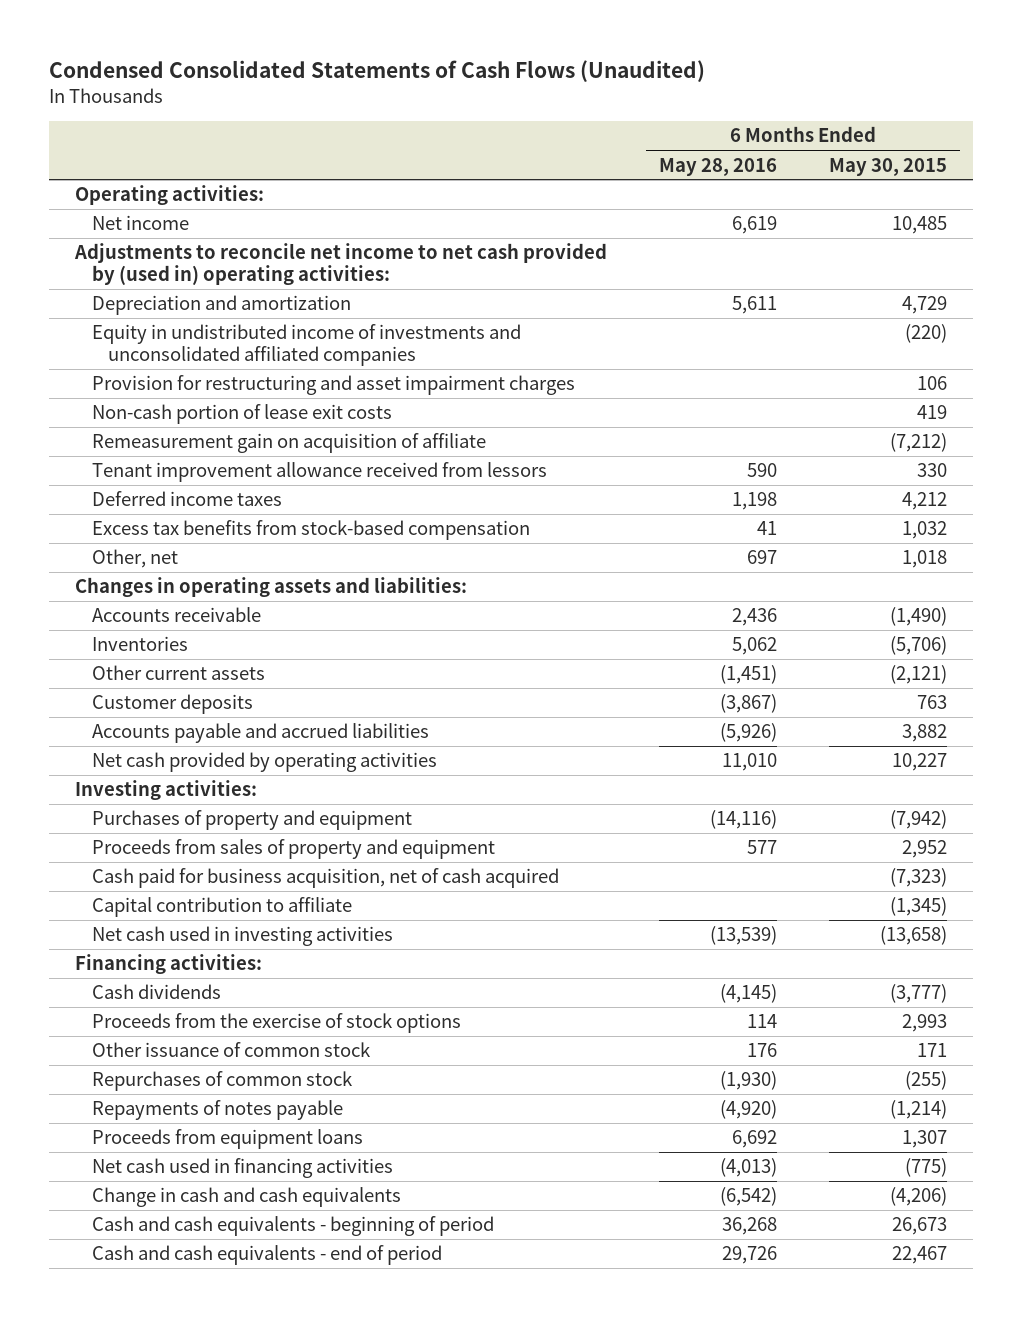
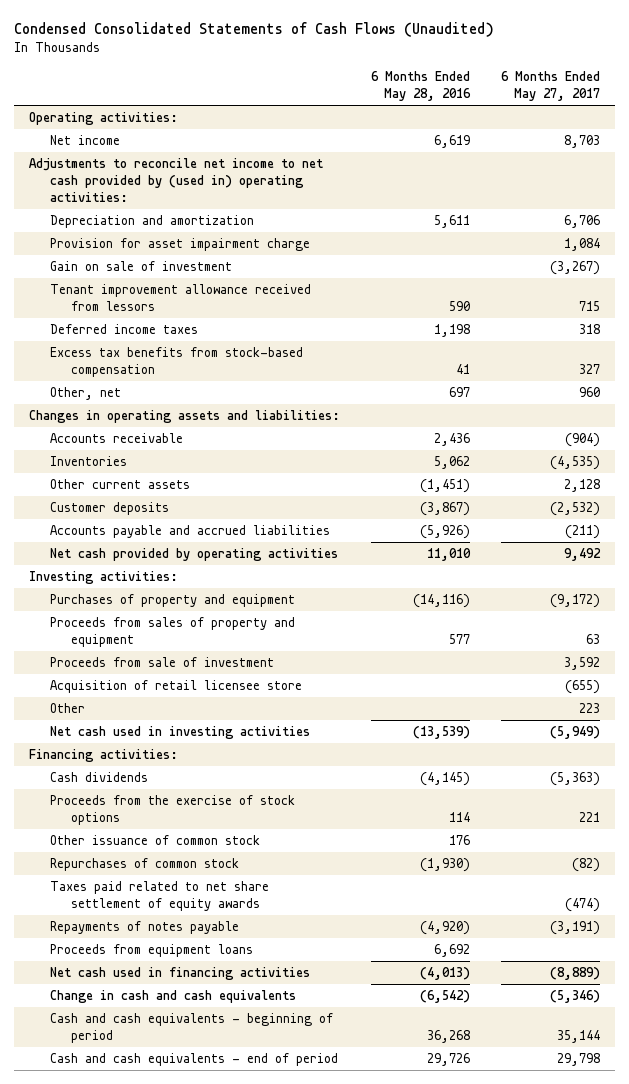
[828,157,947,176] May 30, 2015 -> none
none -> [500,71,600,102] 6 Months Ended May 27, 2017
[91,324,521,366] Equity in undistributed income of investments and unconsolidated affiliated companies -> none
[91,404,392,425] Non-cash portion of lease exit costs -> none
[91,433,486,454] Remeasurement gain on acquisition of affiliate -> none
[91,375,575,396] Provision for restructuring and asset impairment charges -> [49,238,310,252] Provision for asset impairment charge
none -> [49,261,232,272] Gain on sale of investment
[91,897,352,918] Capital contribution to affiliate -> none
none -> [49,657,274,668] Proceeds from sale of investment
[91,868,559,889] Cash paid for business acquisition, net of cash acquired -> [49,680,302,694] Acquisition of retail licensee store
none -> [49,703,85,714] Other
none -> [49,881,269,912] Taxes paid related to net share settlement of equity awards

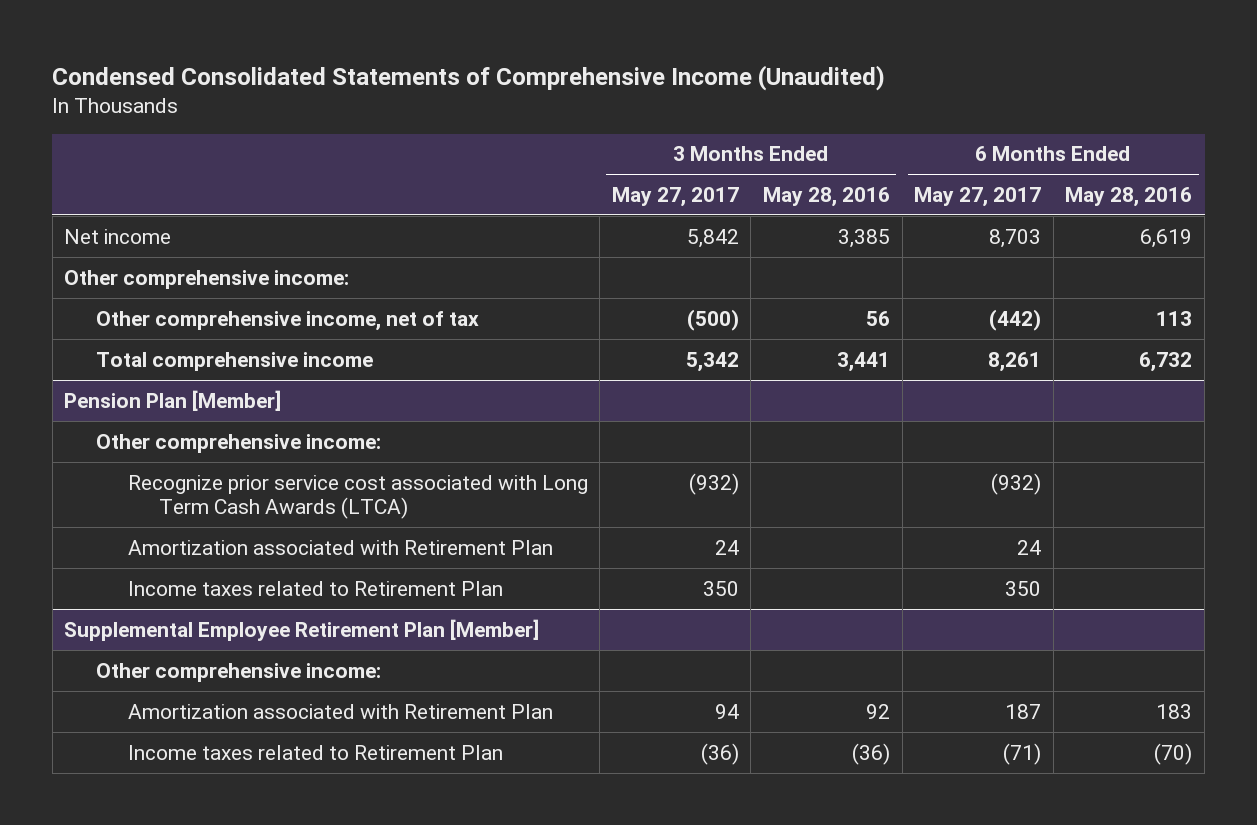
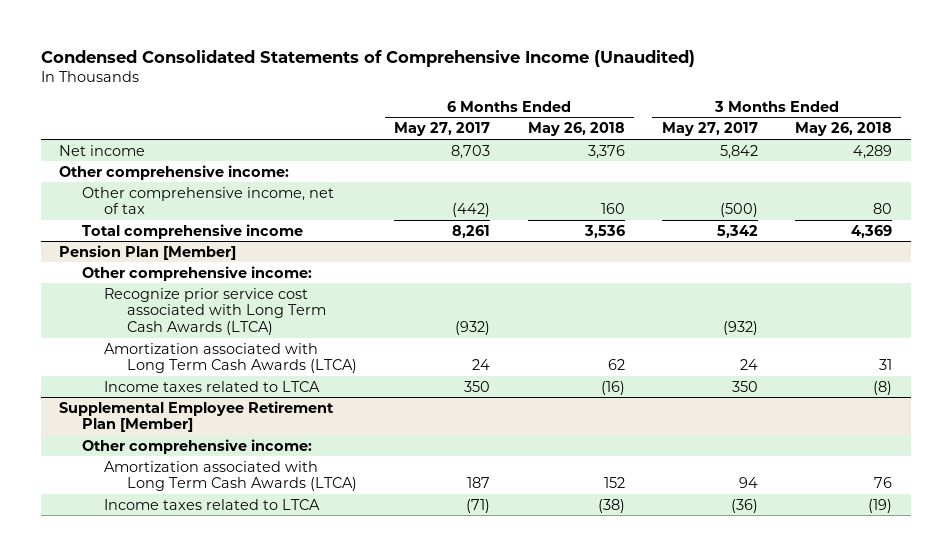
[763,186,891,207] May 28, 2016 -> none
[1065,186,1193,207] May 28, 2016 -> none
none -> [527,122,625,137] May 26, 2018
none -> [795,122,893,137] May 26, 2018
[127,539,553,555] Amortization associated with Retirement Plan -> [104,342,358,374] Amortization associated with Long Term Cash Awards (LTCA)
[127,580,503,596] Income taxes related to Retirement Plan -> [104,380,321,392] Income taxes related to LTCA
[127,703,553,719] Amortization associated with Retirement Plan -> [104,460,358,492] Amortization associated with Long Term Cash Awards (LTCA)
[127,744,503,760] Income taxes related to Retirement Plan -> [104,498,321,510] Income taxes related to LTCA

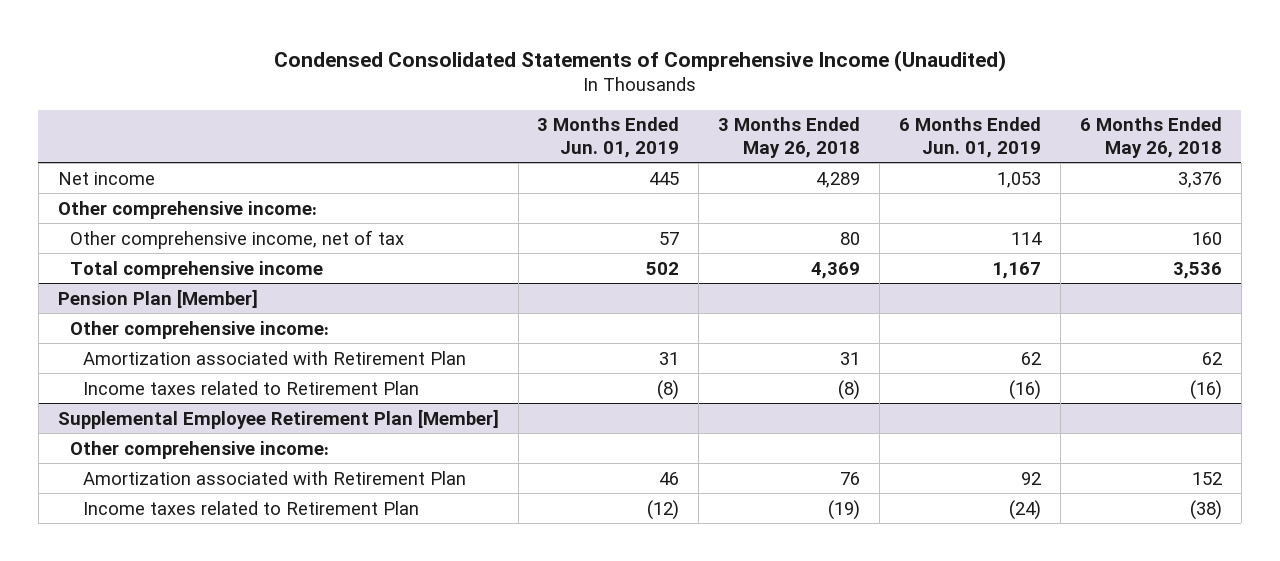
[394,122,491,137] May 27, 2017 -> none
[661,122,758,137] May 27, 2017 -> none
none -> [537,117,680,158] 3 Months Ended Jun. 01, 2019
none -> [899,117,1042,158] 6 Months Ended Jun. 01, 2019
[104,287,327,336] Recognize prior service cost associated with Long Term Cash Awards (LTCA) -> none
[104,342,358,374] Amortization associated with Long Term Cash Awards (LTCA) -> [83,350,467,365] Amortization associated with Retirement Plan
[104,380,321,392] Income taxes related to LTCA -> [83,380,420,395] Income taxes related to Retirement Plan
[104,460,358,492] Amortization associated with Long Term Cash Awards (LTCA) -> [83,470,467,485] Amortization associated with Retirement Plan
[104,498,321,510] Income taxes related to LTCA -> [83,500,420,515] Income taxes related to Retirement Plan

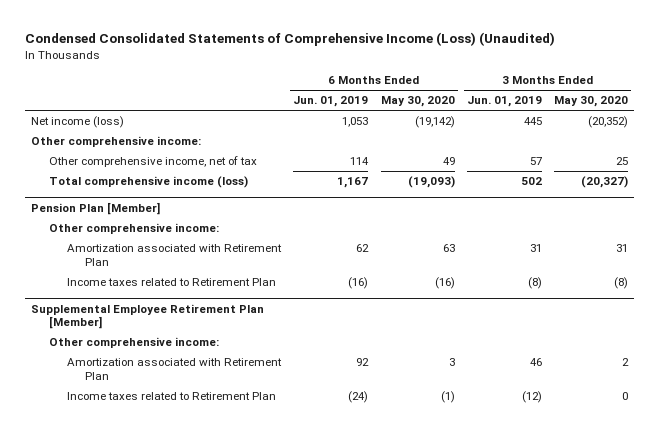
[273,49,1006,72] Condensed Consolidated Statements of Comprehensive Income (Unaudited) -> [25,31,556,46] Condensed Consolidated Statements of Comprehensive Income (Loss) (Unaudited)
[718,117,861,158] 3 Months Ended May 26, 2018 -> none
[1079,117,1222,158] 6 Months Ended May 26, 2018 -> none
none -> [380,96,455,108] May 30, 2020
none -> [554,96,629,108] May 30, 2020
[57,171,155,185] Net income -> [31,116,125,129] Net income (loss)
[70,260,324,279] Total comprehensive income -> [49,176,249,189] Total comprehensive income (loss)

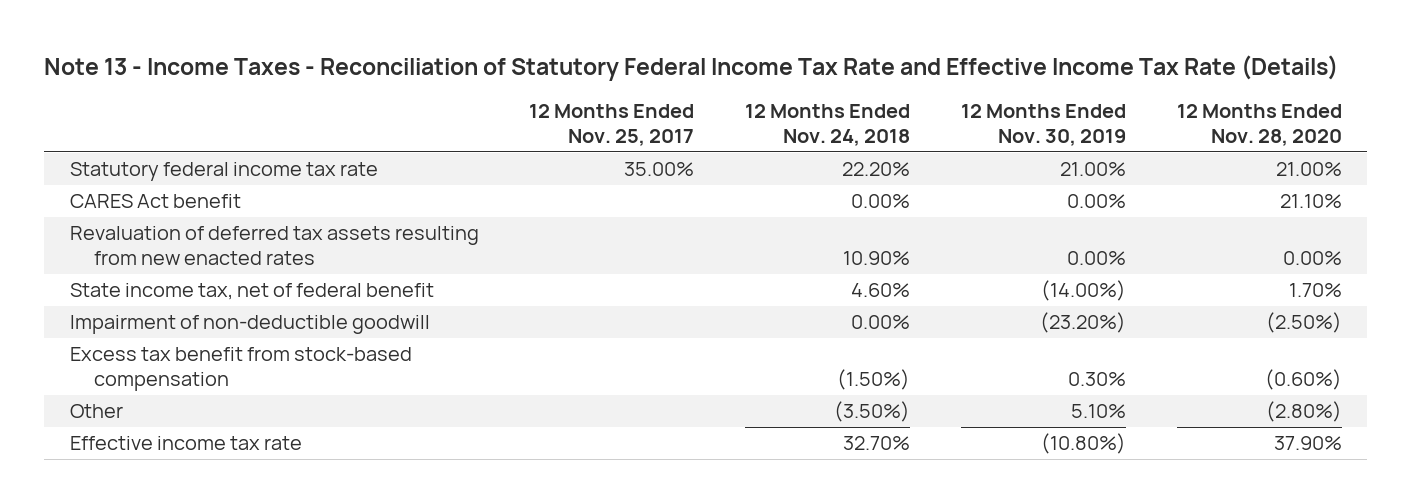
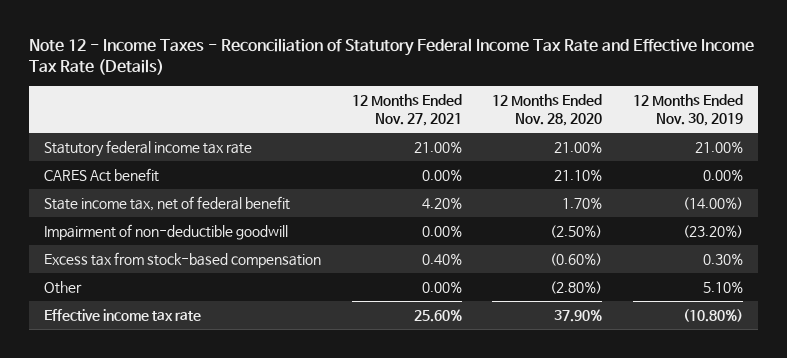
[44,55,1339,82] Note 13 - Income Taxes - Reconciliation of Statutory Federal Income Tax Rate and Effective Income Tax Rate (Details) -> [29,37,755,76] Note 12 - Income Taxes - Reconciliation of Statutory Federal Income Tax Rate and Effective Income Tax Rate (Details)
[529,104,695,146] 12 Months Ended Nov. 25, 2017 -> none
[745,104,911,146] 12 Months Ended Nov. 24, 2018 -> none
none -> [351,94,462,126] 12 Months Ended Nov. 27, 2021
[69,226,479,265] Revaluation of deferred tax assets resulting from new enacted rates -> none
[69,347,412,391] Excess tax benefit from stock-based compensation -> [44,252,322,269] Excess tax from stock-based compensation

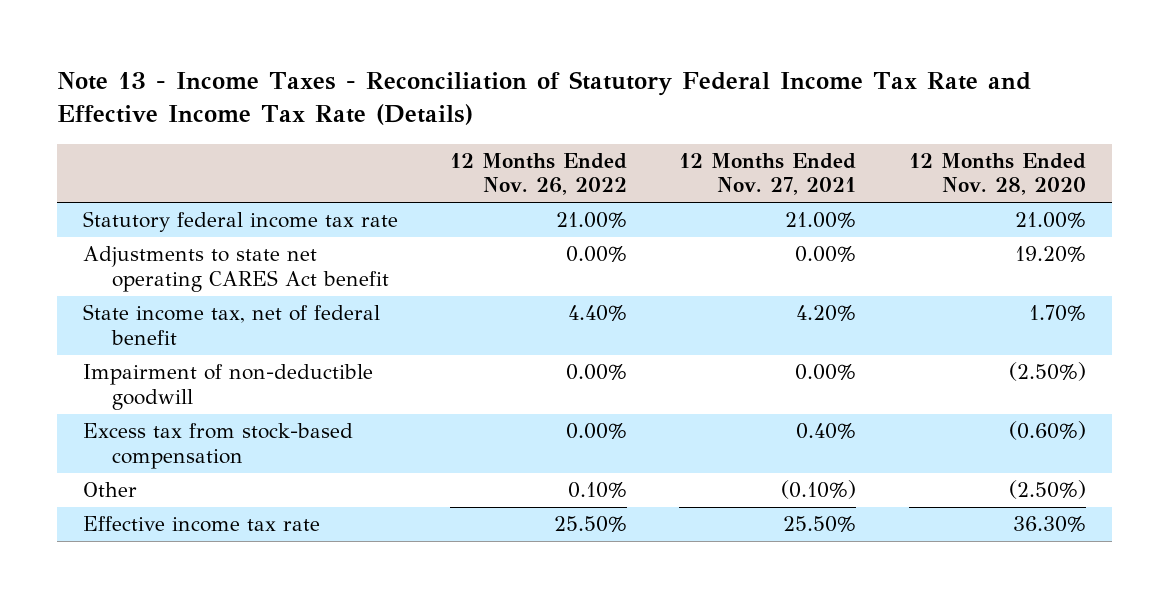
[29,37,755,76] Note 12 - Income Taxes - Reconciliation of Statutory Federal Income Tax Rate and Effective Income Tax Rate (Details) -> [56,71,1031,126] Note 13 - Income Taxes - Reconciliation of Statutory Federal Income Tax Rate and Effective Income Tax Rate (Details)
[632,94,743,126] 12 Months Ended Nov. 30, 2019 -> none
none -> [449,152,627,196] 12 Months Ended Nov. 26, 2022
[44,168,160,183] CARES Act benefit -> [82,246,389,292] Adjustments to state net operating CARES Act benefit
[554,169,603,182] 21.10% -> [1014,246,1086,263] 19.20%
[421,281,462,294] 0.00% -> [781,480,857,500] (0.10%)
[550,281,603,295] (2.80%) -> [1008,480,1086,500] (2.50%)
[413,309,462,323] 25.60% -> [783,516,857,533] 25.50%
[554,309,603,323] 37.90% -> [1012,516,1086,533] 36.30%

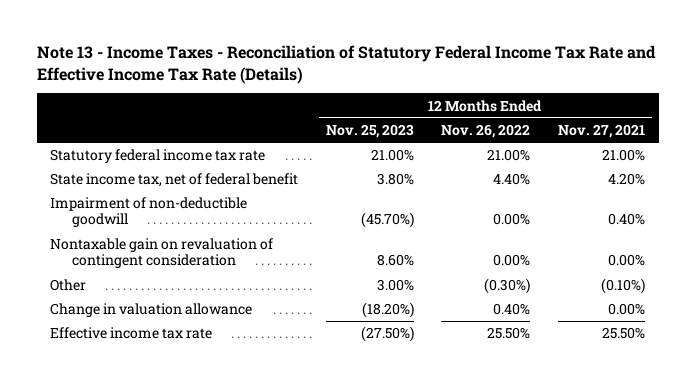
[908,152,1086,196] 12 Months Ended Nov. 28, 2020 -> none
none -> [325,123,414,138] Nov. 25, 2023
[82,246,389,292] Adjustments to state net operating CARES Act benefit -> none
[82,423,353,469] Excess tax from stock-based compensation -> none
[795,364,857,381] 0.00% -> [607,213,645,226] 0.40%
none -> [50,238,274,269] Nontaxable gain on revaluation of contingent consideration
[567,482,627,499] 0.10% -> [484,278,531,295] (0.30%)
none -> [50,303,253,318] Change in valuation allowance

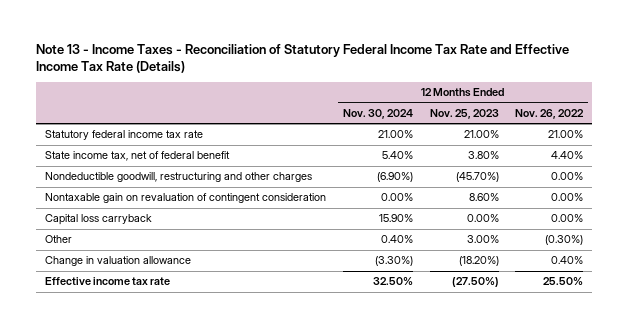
[557,123,645,138] Nov. 27, 2021 -> none
none -> [342,108,413,119] Nov. 30, 2024
[50,197,248,228] Impairment of non-deductible goodwill -> [44,172,312,183] Nondeductible goodwill, restructuring and other charges
none -> [44,214,152,226] Capital loss carryback

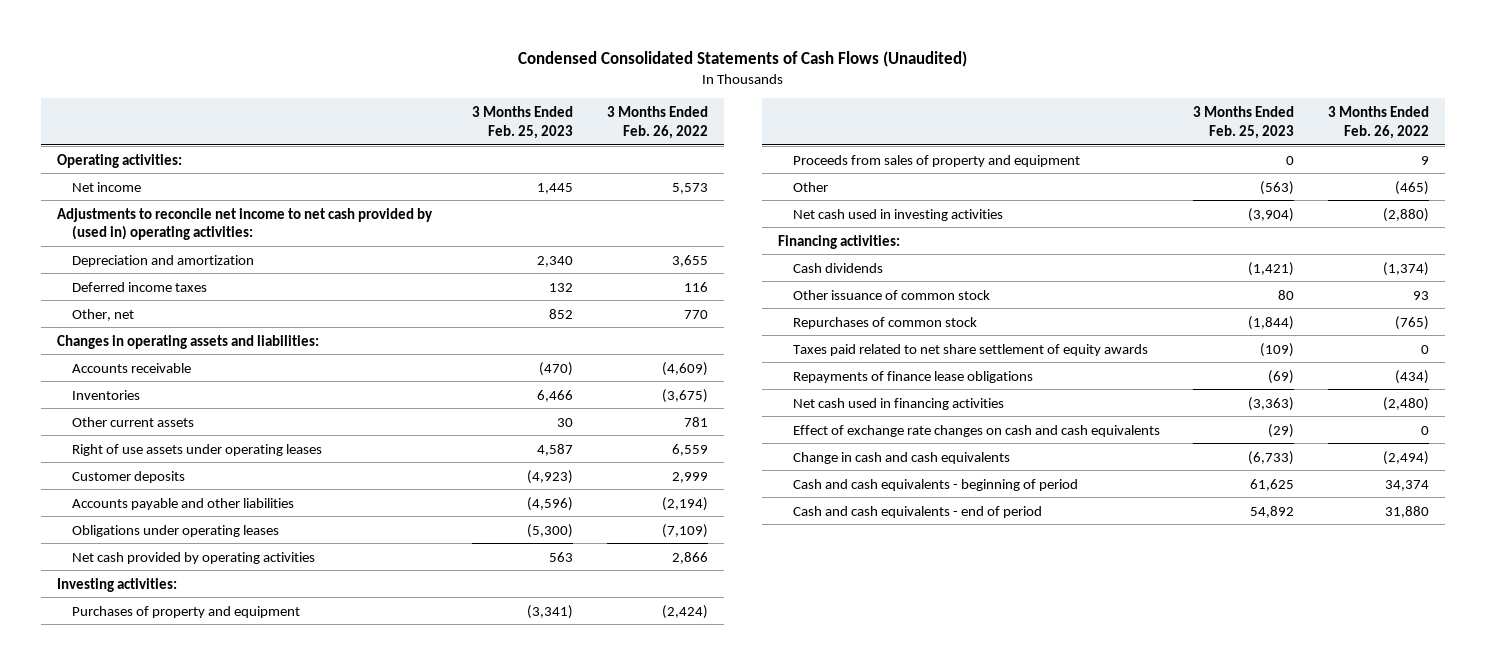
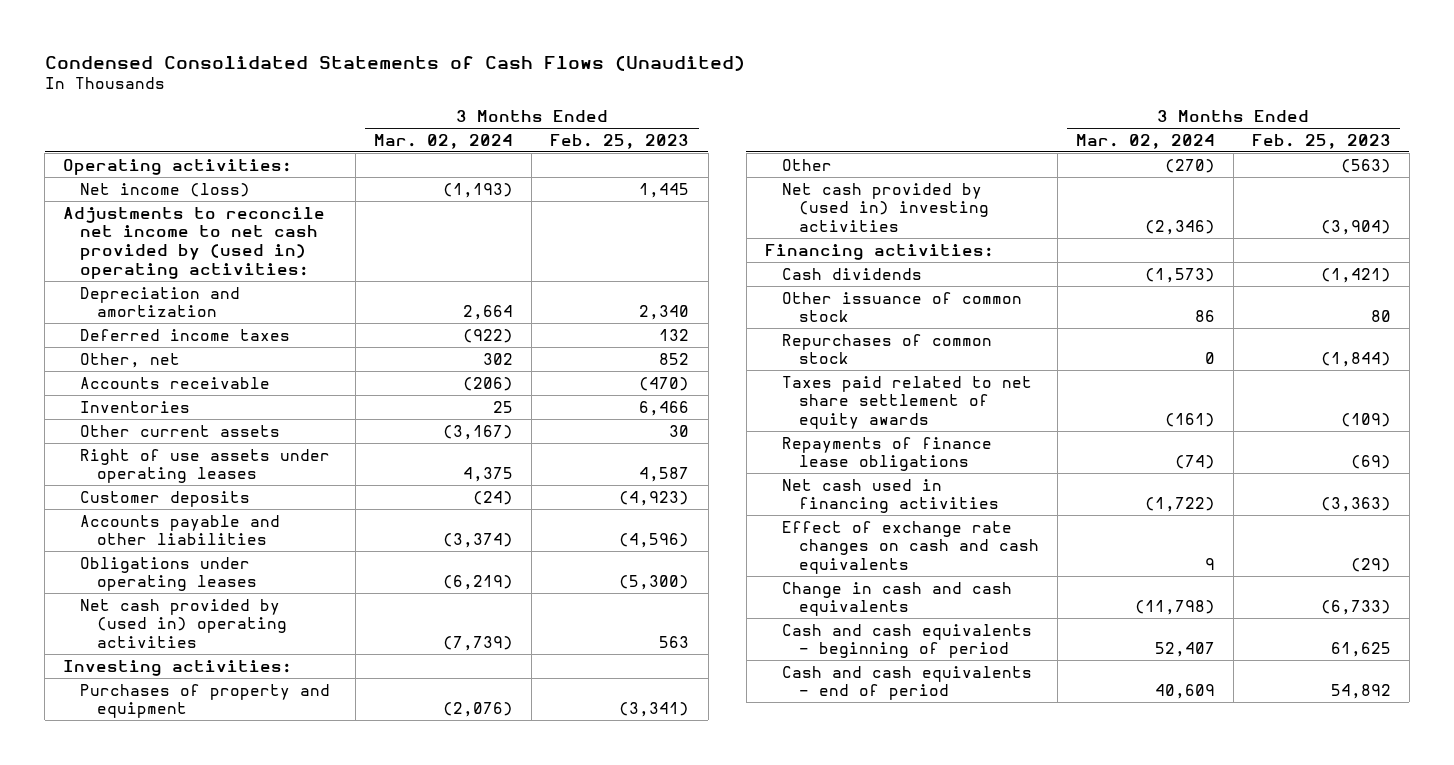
[606,105,708,139] 3 Months Ended Feb. 26, 2022 -> none
none -> [374,134,514,150] Mar. 02, 2024
[71,181,141,192] Net income -> [80,182,251,197] Net income (loss)
[57,334,320,349] Changes in operating assets and liabilities: -> none
[71,551,315,564] Net cash provided by operating activities -> [80,598,288,649] Net cash provided by (used in) operating activities
[792,154,1080,167] Proceeds from sales of property and equipment -> none
[792,208,1003,221] Net cash used in investing activities -> [781,182,989,233] Net cash provided by (used in) investing activities

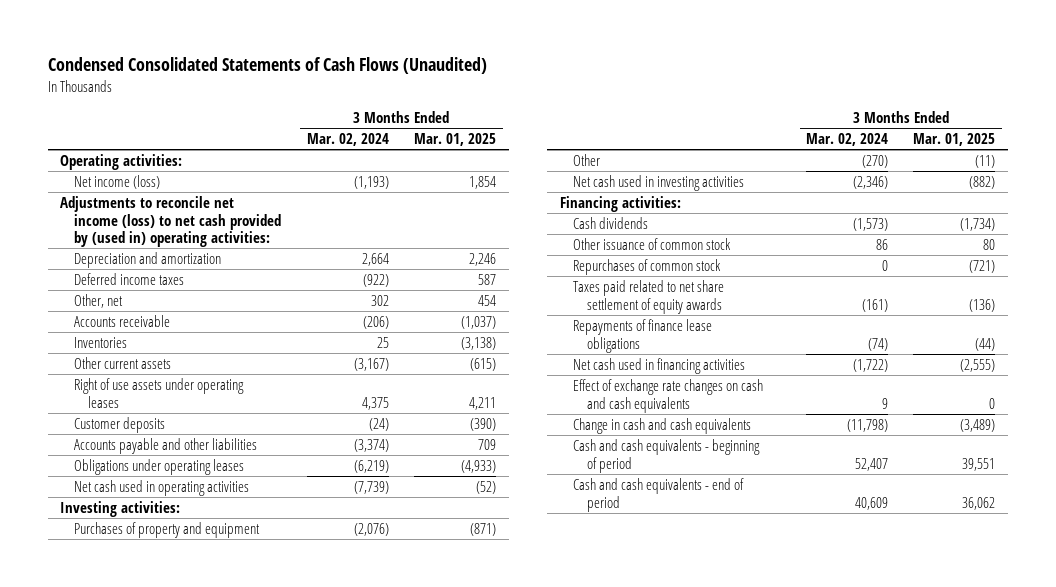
[550,134,690,150] Feb. 25, 2023 -> none
none -> [414,133,497,147] Mar. 01, 2025
[63,206,326,279] Adjustments to reconcile net income to net cash provided by (used in) operating activities: -> [60,196,282,248] Adjustments to reconcile net income (loss) to net cash provided by (used in) operating activities:
[80,598,288,649] Net cash provided by (used in) operating activities -> [74,480,250,497] Net cash used in operating activities
[781,182,989,233] Net cash provided by (used in) investing activities -> [573,175,745,192] Net cash used in investing activities

